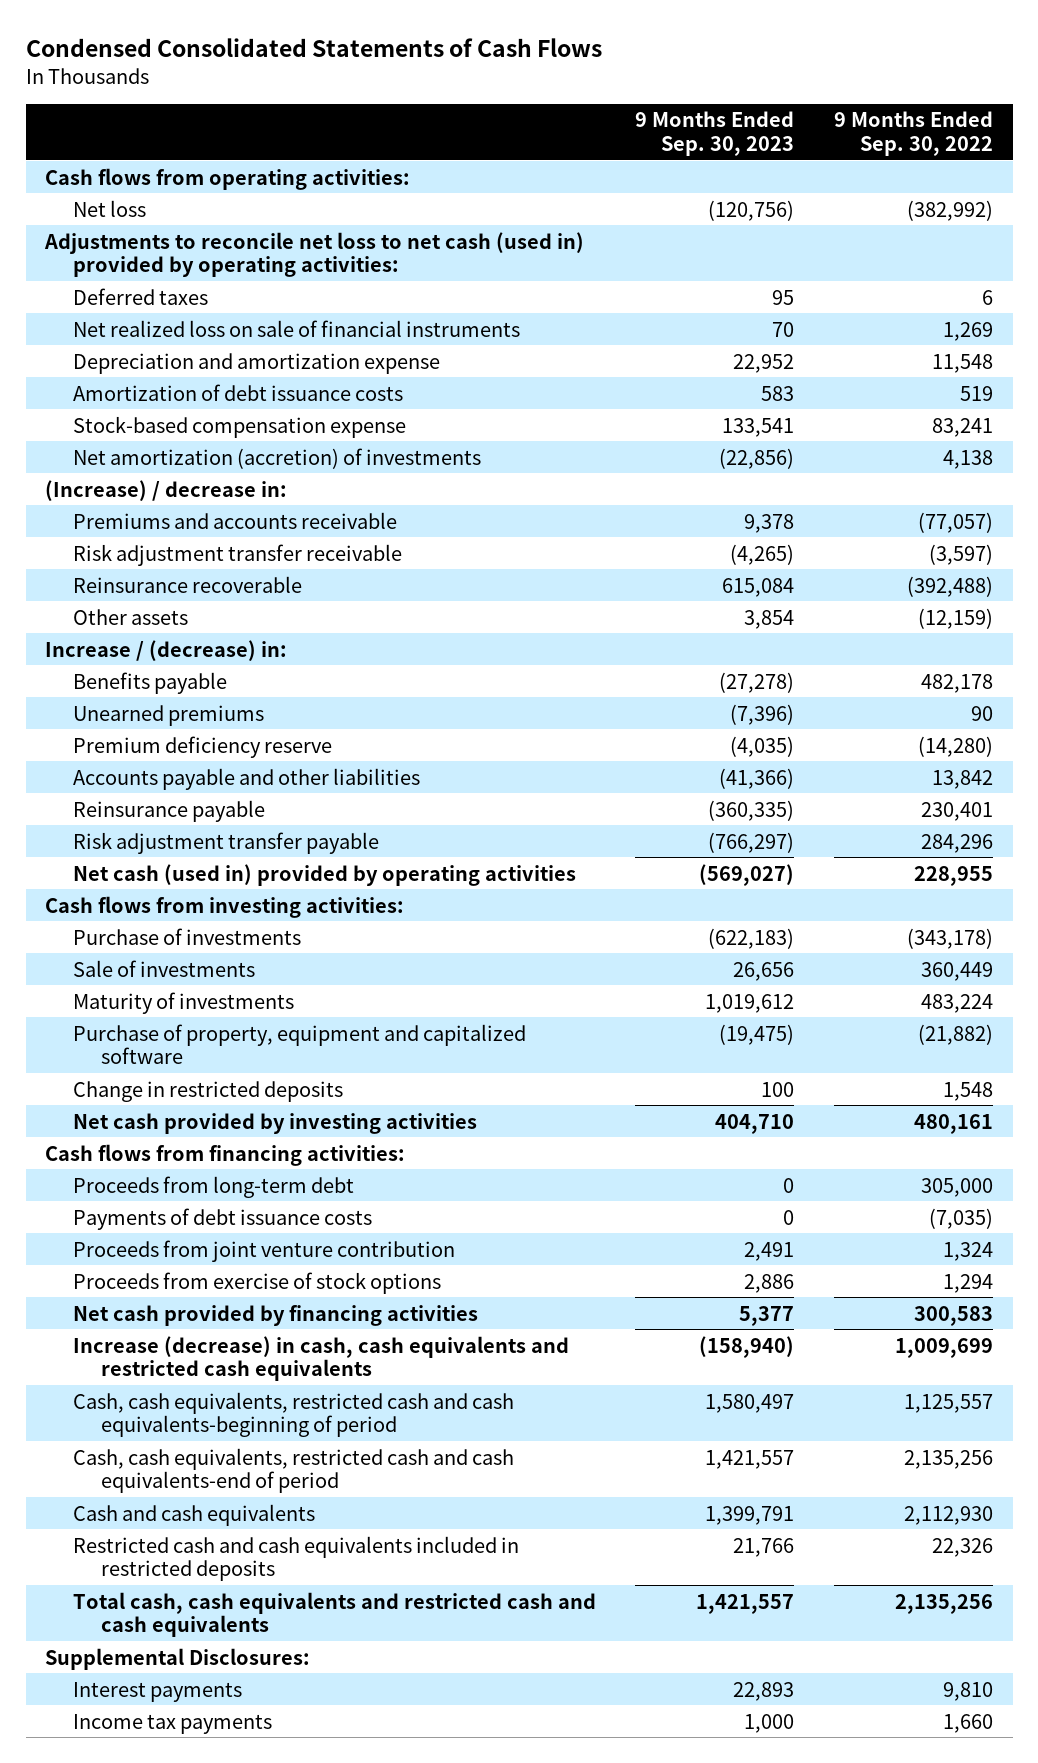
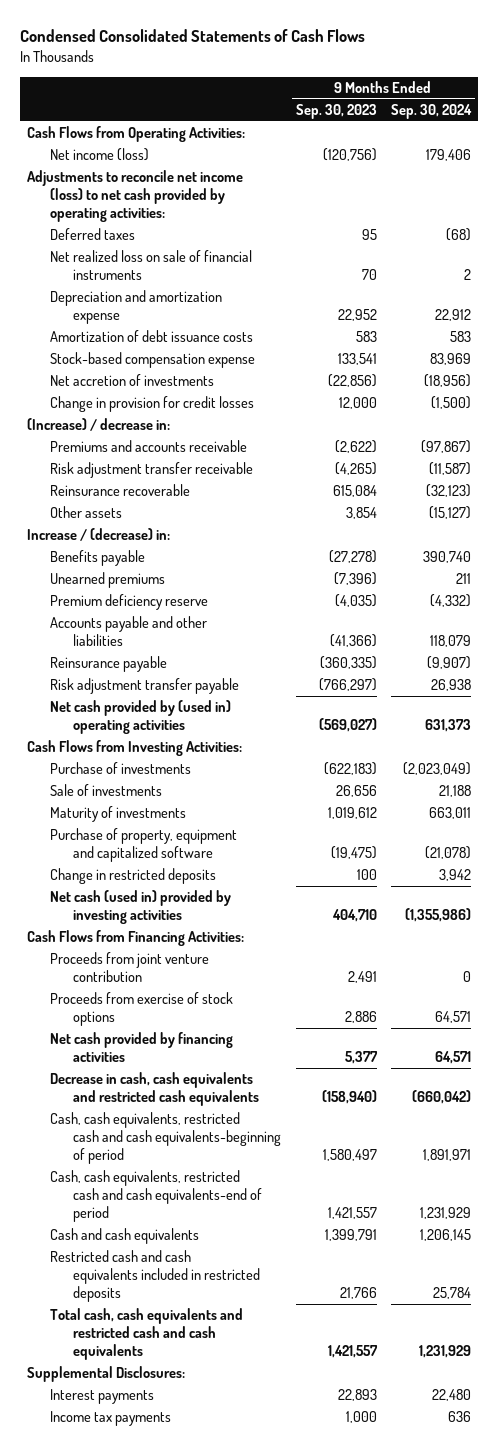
[834,111,994,156] 9 Months Ended Sep. 30, 2022 -> none
none -> [391,104,473,120] Sep. 30, 2024
[45,167,411,190] Cash flows from operating activities: -> [27,126,246,143] Cash Flows from Operating Activities:
[72,199,146,217] Net loss -> [49,148,149,162] Net income (loss)
[44,231,585,278] Adjustments to reconcile net loss to net cash (used in) provided by operating activities: -> [27,170,244,223] Adjustments to reconcile net income (loss) to net cash provided by operating activities:
[72,447,481,469] Net amortization (accretion) of investments -> [49,374,214,387] Net accretion of investments
none -> [49,396,254,413] Change in provision for credit losses
[744,513,795,533] 9,378 -> [334,440,377,454] (2,622)
[72,863,576,886] Net cash (used in) provided by operating activities -> [49,700,231,735] Net cash provided by (used in) operating activities
[45,895,405,918] Cash flows from investing activities: -> [27,740,243,757] Cash Flows from Investing Activities:
[72,1175,354,1198] Proceeds from long-term debt -> none
[72,1207,372,1230] Payments of debt issuance costs -> none
[72,1112,477,1134] Net cash provided by investing activities -> [49,890,231,925] Net cash (used in) provided by investing activities
[45,1143,406,1166] Cash flows from financing activities: -> [27,930,245,947] Cash Flows from Financing Activities:
[72,1335,569,1382] Increase (decrease) in cash, cash equivalents and restricted cash equivalents -> [49,1072,259,1107] Decrease in cash, cash equivalents and restricted cash equivalents

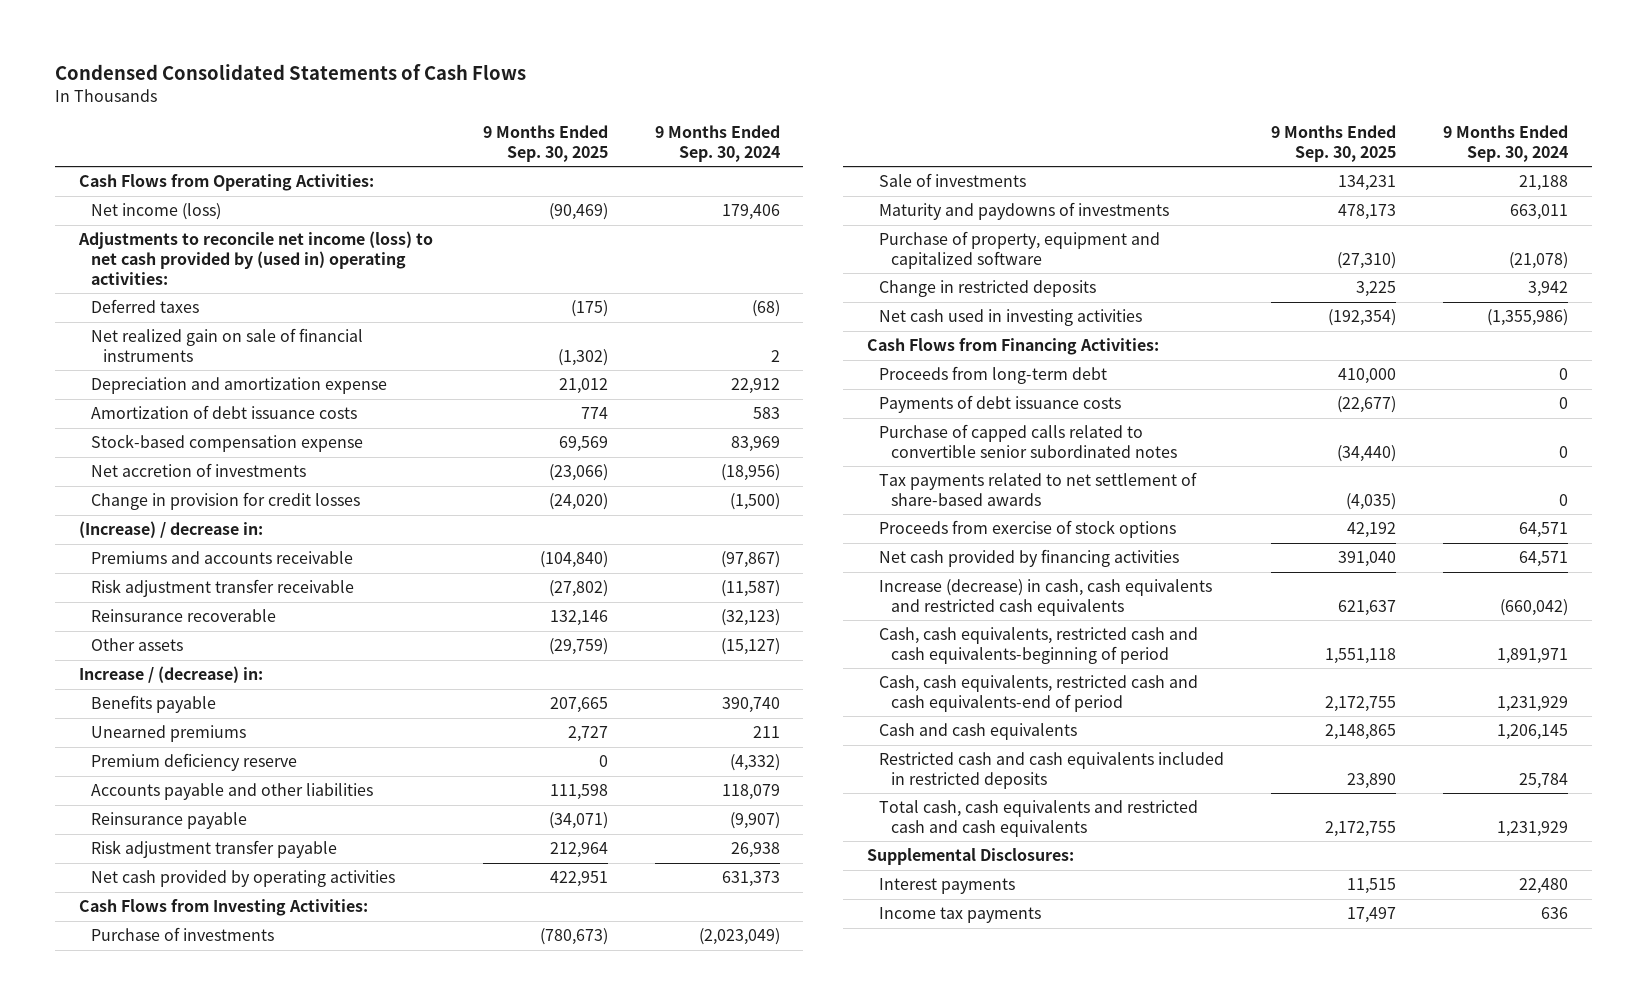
[295,104,377,120] Sep. 30, 2023 -> none
none -> [482,125,608,162] 9 Months Ended Sep. 30, 2025
[27,170,244,223] Adjustments to reconcile net income (loss) to net cash provided by operating activities: -> [77,231,433,285] Adjustments to reconcile net income (loss) to net cash provided by (used in) operating activities:
[49,250,252,281] Net realized loss on sale of financial instruments -> [90,328,363,362] Net realized gain on sale of financial instruments
[49,700,231,735] Net cash provided by (used in) operating activities -> [90,870,395,888] Net cash provided by operating activities
[49,806,186,823] Maturity of investments -> [879,202,1170,221] Maturity and paydowns of investments
[49,890,231,925] Net cash (used in) provided by investing activities -> [879,309,1143,327] Net cash used in investing activities
[49,952,209,983] Proceeds from joint venture contribution -> none
none -> [879,366,1108,385] Proceeds from long-term debt
none -> [879,395,1122,414] Payments of debt issuance costs
none -> [879,424,1178,458] Purchase of capped calls related to convertible senior subordinated notes
none -> [879,472,1198,506] Tax payments related to net settlement of share-based awards
[49,1072,259,1107] Decrease in cash, cash equivalents and restricted cash equivalents -> [879,579,1213,616] Increase (decrease) in cash, cash equivalents and restricted cash equivalents

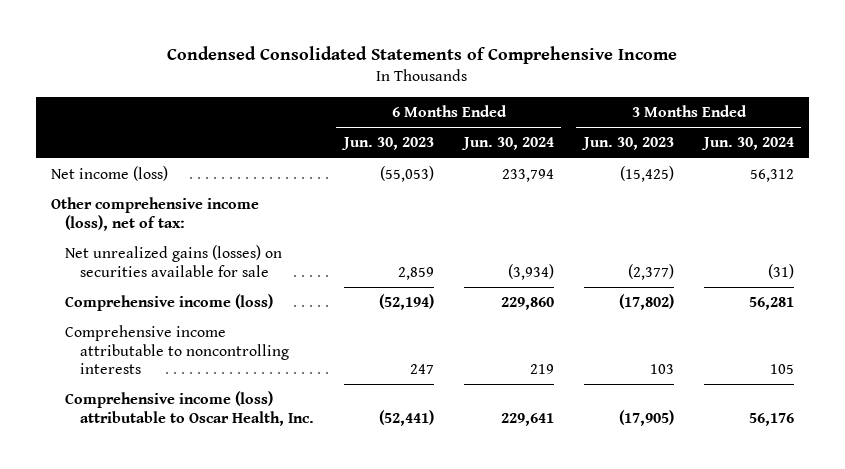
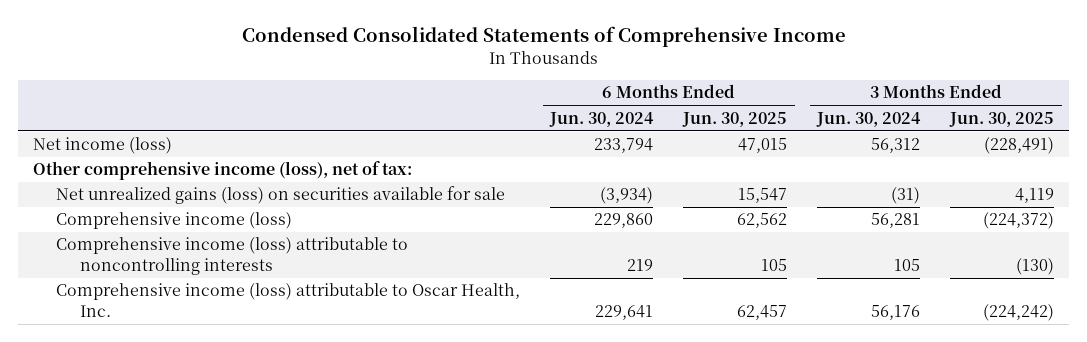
[340,137,434,151] Jun. 30, 2023 -> none
[580,137,674,151] Jun. 30, 2023 -> none
none -> [682,111,788,127] Jun. 30, 2025
none -> [949,111,1055,127] Jun. 30, 2025
[65,244,283,277] Net unrealized gains (losses) on securities available for sale -> [56,186,506,205] Net unrealized gains (loss) on securities available for sale
[65,324,289,375] Comprehensive income attributable to noncontrolling interests -> [56,237,409,275] Comprehensive income (loss) attributable to noncontrolling interests

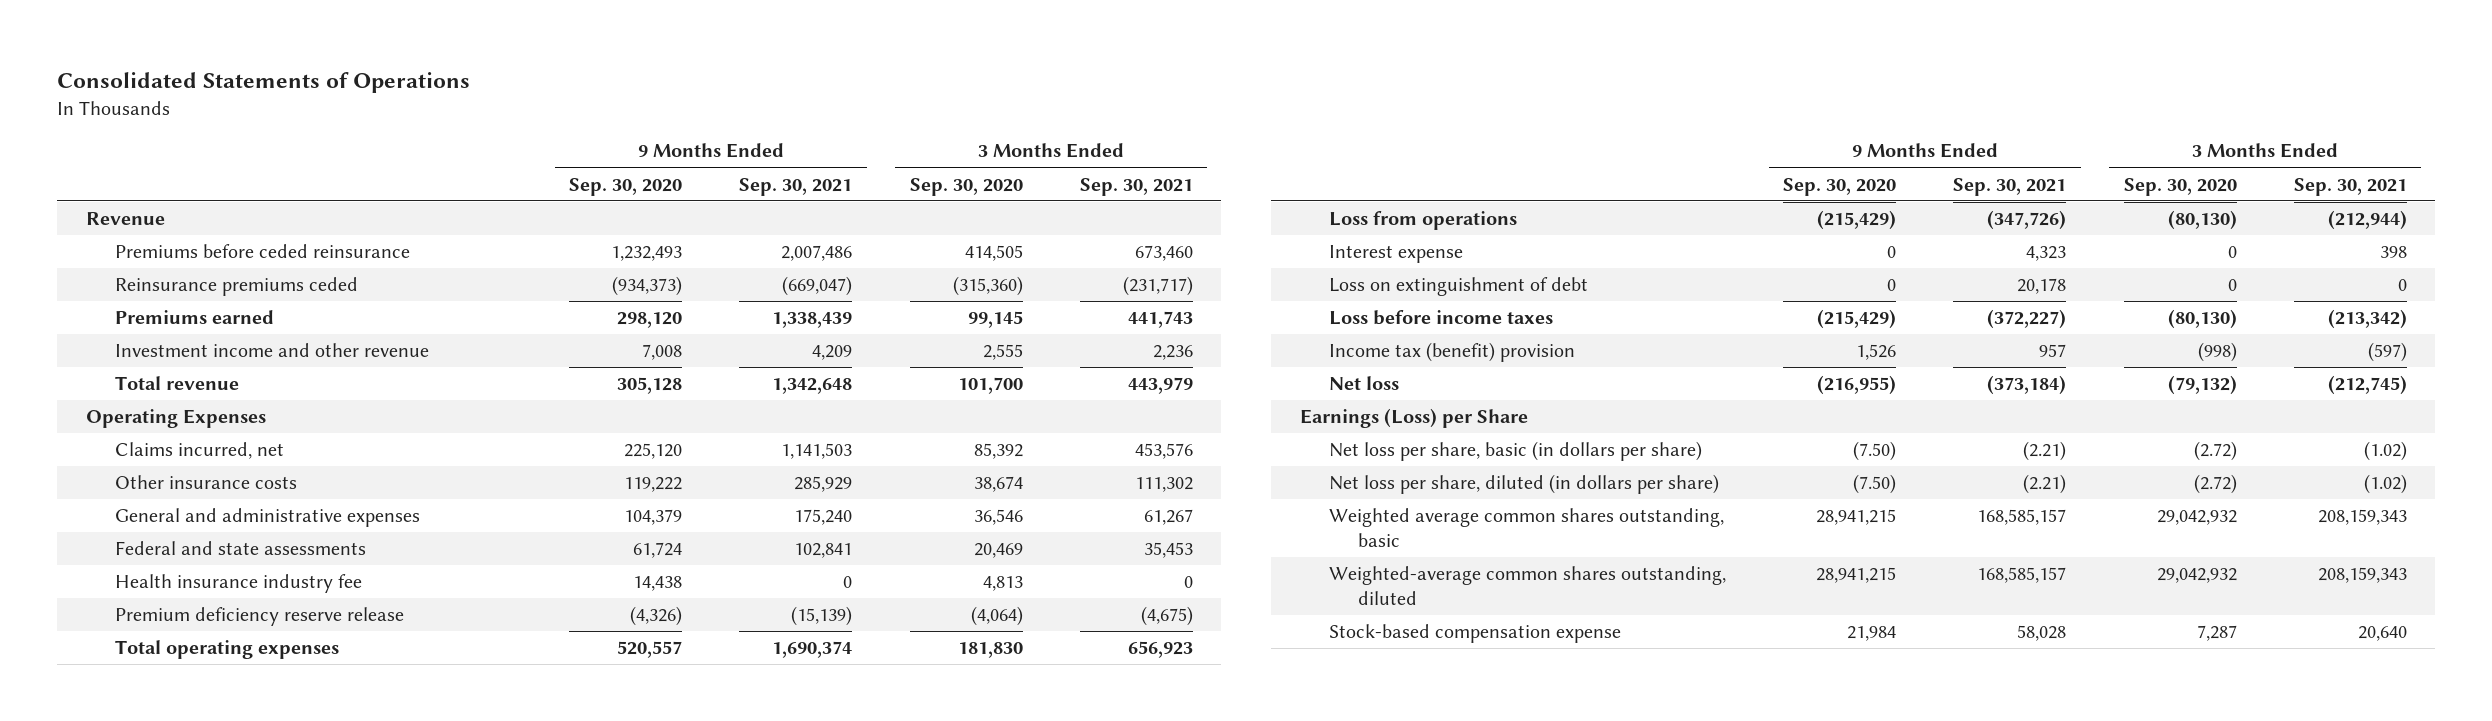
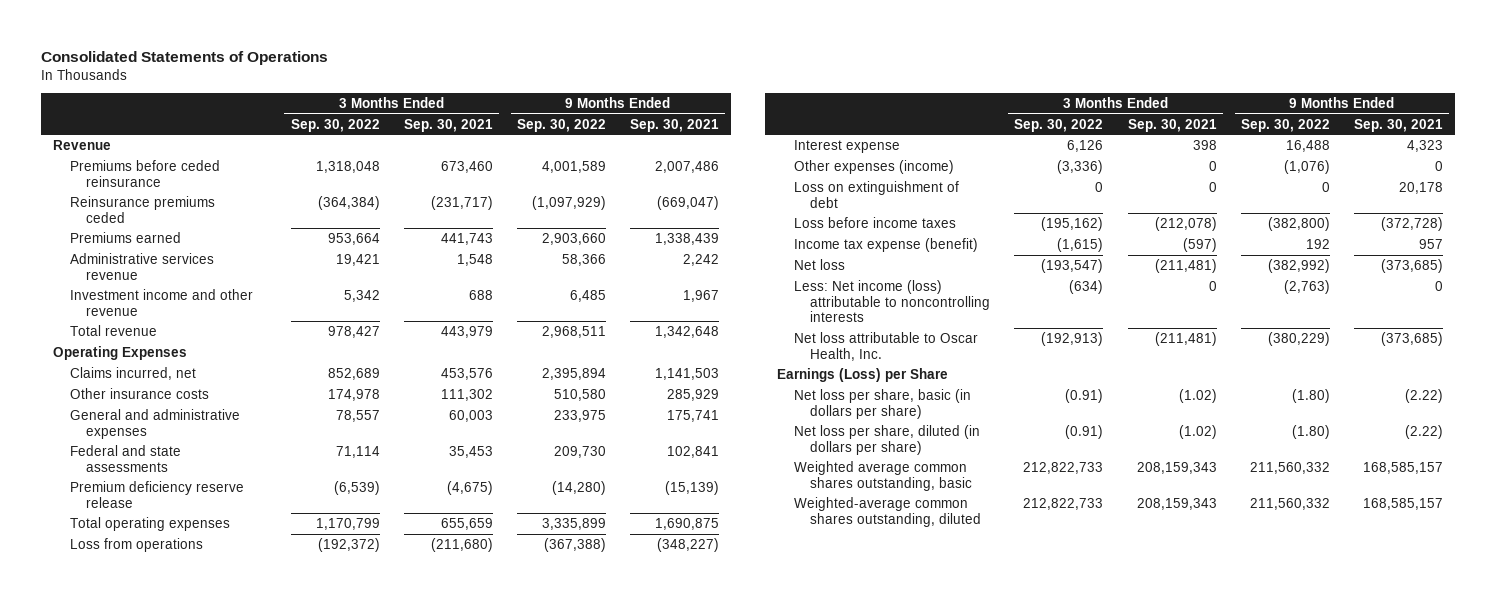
[569,177,683,196] Sep. 30, 2020 -> none
[909,177,1023,196] Sep. 30, 2020 -> none
none -> [290,118,380,132] Sep. 30, 2022
none -> [517,118,607,132] Sep. 30, 2022
none -> [69,252,214,280] Administrative services revenue
[812,345,853,361] 4,209 -> [683,289,720,302] 1,967
[1152,345,1193,361] 2,236 -> [468,289,493,300] 688
[794,509,853,526] 175,240 -> [667,409,720,422] 175,741
[1143,509,1193,526] 61,267 -> [448,409,493,422] 60,003
[114,574,362,594] Health insurance industry fee -> none
[772,641,853,659] 1,690,374 -> [655,517,720,530] 1,690,875
[1127,641,1193,659] 656,923 -> [440,517,493,530] 655,659
[1987,210,2067,231] (347,726) -> [657,537,720,552] (348,227)
[2327,210,2407,231] (212,944) -> [430,537,493,552] (211,680)
none -> [793,159,954,174] Other expenses (income)
[1987,309,2067,330] (372,227) -> [1381,216,1444,231] (372,728)
[2327,309,2407,330] (213,342) -> [1154,216,1217,231] (212,078)
[1329,342,1576,363] Income tax (benefit) provision -> [793,237,978,252] Income tax expense (benefit)
[1987,375,2067,396] (373,184) -> [1381,258,1444,273] (373,685)
[2327,375,2407,396] (212,745) -> [1154,258,1217,273] (211,481)
none -> [793,279,991,323] Less: Net income (loss) attributable to noncontrolling interests
none -> [793,331,978,361] Net loss attributable to Oscar Health, Inc.
[2023,441,2067,462] (2.21) -> [1405,388,1444,403] (2.22)
[2023,474,2067,495] (2.21) -> [1405,424,1444,439] (2.22)
[1329,624,1622,644] Stock-based compensation expense -> none

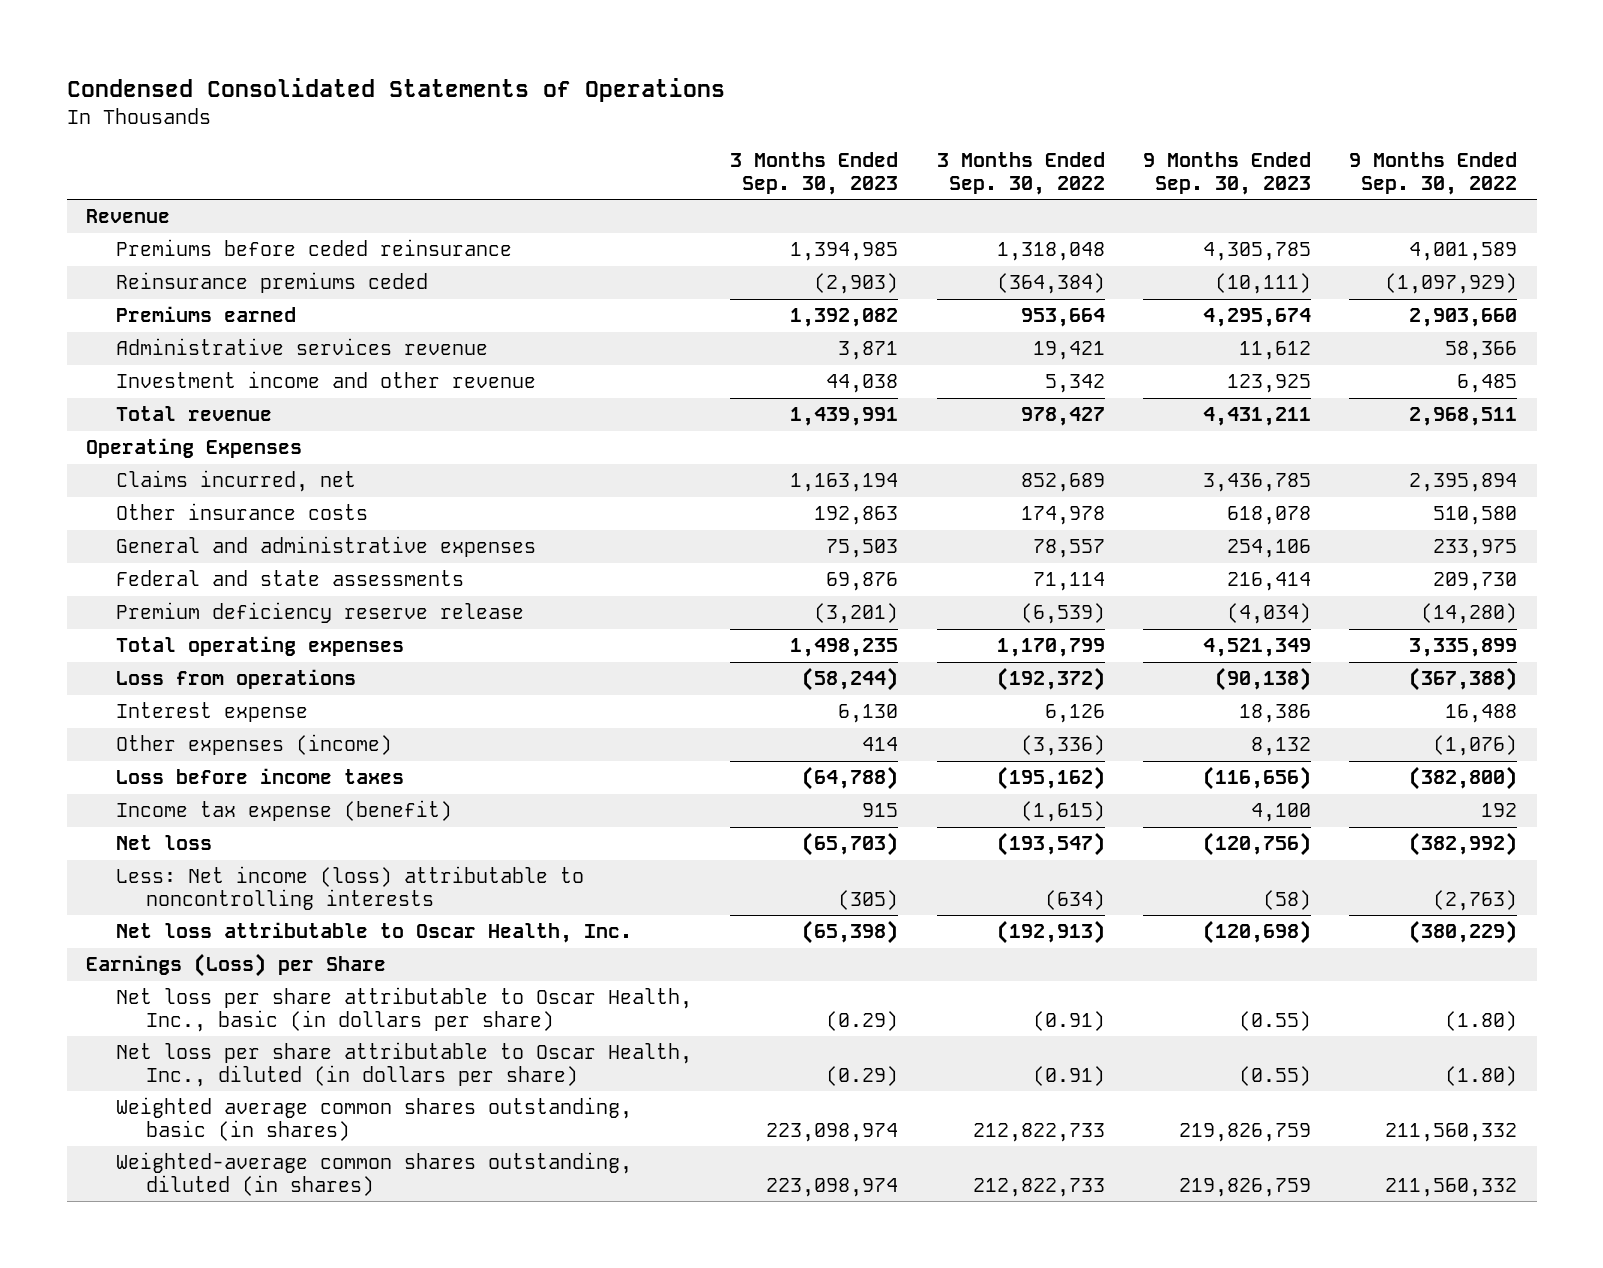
[40,50,328,65] Consolidated Statements of Operations -> [66,78,725,103] Condensed Consolidated Statements of Operations
[403,118,493,132] Sep. 30, 2021 -> none
[630,118,720,132] Sep. 30, 2021 -> none
none -> [730,151,899,195] 3 Months Ended Sep. 30, 2023
none -> [1143,151,1312,195] 9 Months Ended Sep. 30, 2023
[793,180,959,208] Loss on extinguishment of debt -> none
[793,388,971,419] Net loss per share, basic (in dollars per share) -> [115,987,692,1033] Net loss per share attributable to Oscar Health, Inc., basic (in dollars per share)
[793,424,980,455] Net loss per share, diluted (in dollars per share) -> [115,1042,692,1088] Net loss per share attributable to Oscar Health, Inc., diluted (in dollars per share)
[793,460,973,491] Weighted average common shares outstanding, basic -> [115,1097,632,1142] Weighted average common shares outstanding, basic (in shares)
[793,496,982,527] Weighted-average common shares outstanding, diluted -> [115,1152,632,1197] Weighted-average common shares outstanding, diluted (in shares)

